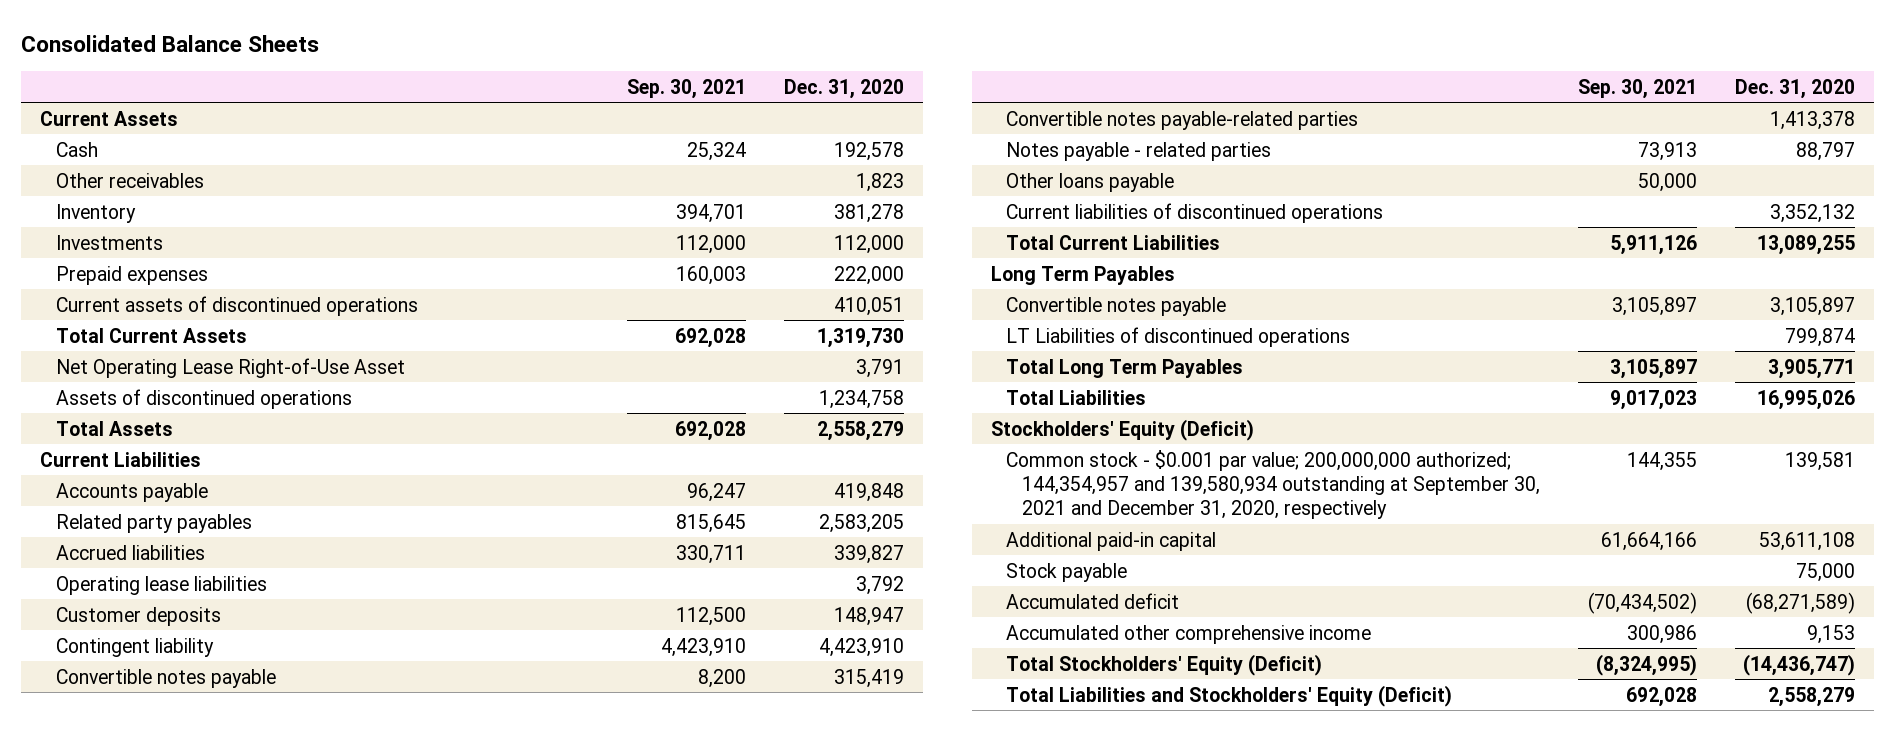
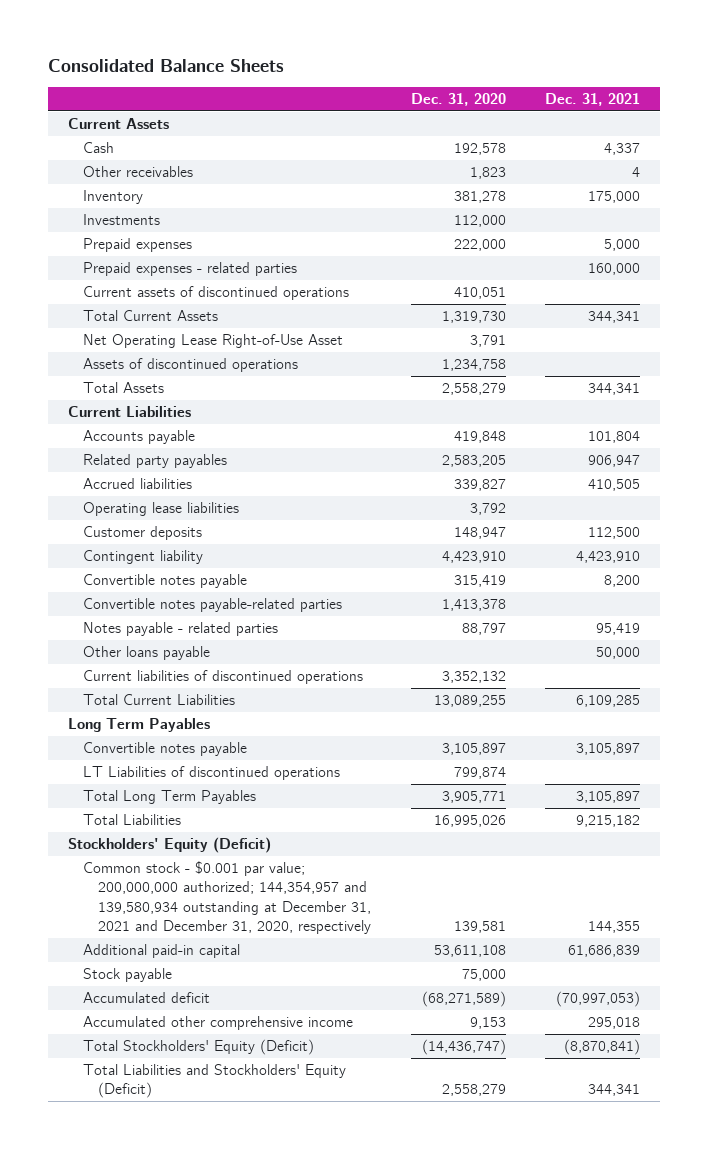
[626,78,746,99] Sep. 30, 2021 -> none
none -> [545,92,641,106] Dec. 31, 2021
none -> [82,262,297,277] Prepaid expenses - related parties
[1006,449,1540,520] Common stock - $0.001 par value; 200,000,000 authorized; 144,354,957 and 139,580,934 outstanding at September 30, 2021 and December 31, 2020, respectively -> [82,861,371,934] Common stock - $0.001 par value; 200,000,000 authorized; 144,354,957 and 139,580,934 outstanding at December 31, 2021 and December 31, 2020, respectively

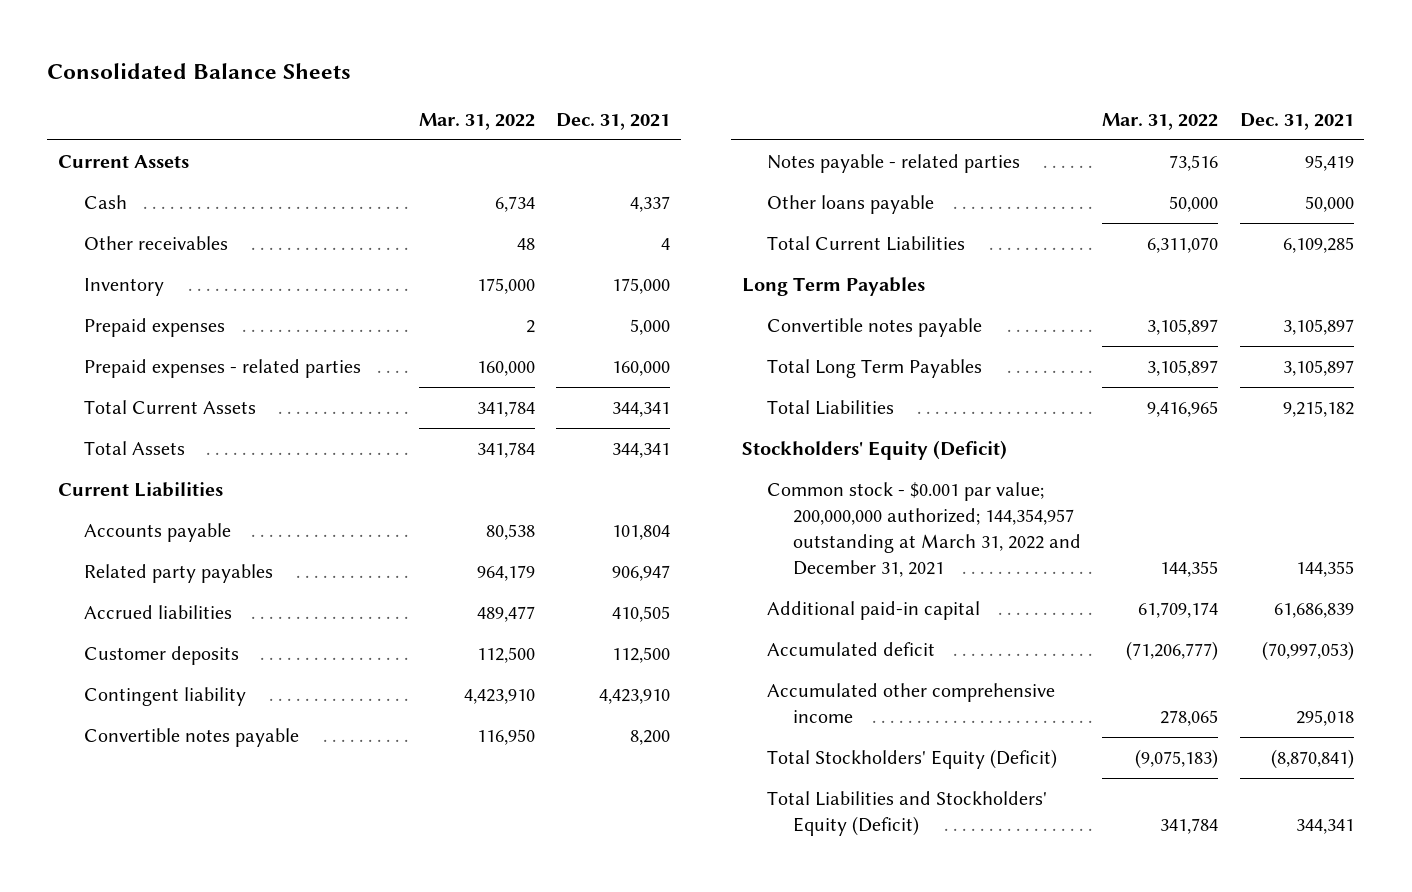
[410,92,506,106] Dec. 31, 2020 -> none
none -> [418,112,535,130] Mar. 31, 2022
[82,214,160,226] Investments -> none
[82,286,349,301] Current assets of discontinued operations -> none
[82,334,343,349] Net Operating Lease Right-of-Use Asset -> none
[82,358,298,373] Assets of discontinued operations -> none
[82,502,239,517] Operating lease liabilities -> none
[82,598,342,613] Convertible notes payable-related parties -> none
[82,670,363,685] Current liabilities of discontinued operations -> none
[82,766,340,781] LT Liabilities of discontinued operations -> none
[82,861,371,934] Common stock - $0.001 par value; 200,000,000 authorized; 144,354,957 and 139,580,934 outstanding at December 31, 2021 and December 31, 2020, respectively -> [767,481,1081,577] Common stock - $0.001 par value; 200,000,000 authorized; 144,354,957 outstanding at March 31, 2022 and December 31, 2021
[82,968,172,983] Stock payable -> none

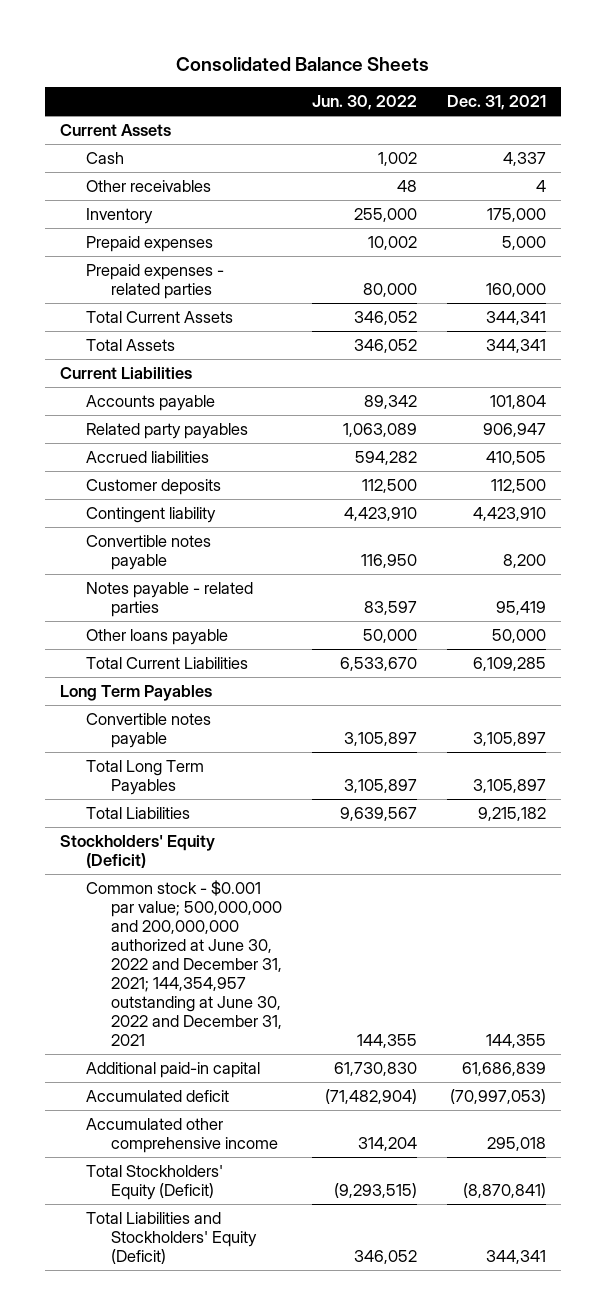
[418,112,535,130] Mar. 31, 2022 -> none
none -> [312,95,418,111] Jun. 30, 2022
[767,481,1081,577] Common stock - $0.001 par value; 200,000,000 authorized; 144,354,957 outstanding at March 31, 2022 and December 31, 2021 -> [85,880,283,1047] Common stock - $0.001 par value; 500,000,000 and 200,000,000 authorized at June 30, 2022 and December 31, 2021; 144,354,957 outstanding at June 30, 2022 and December 31, 2021

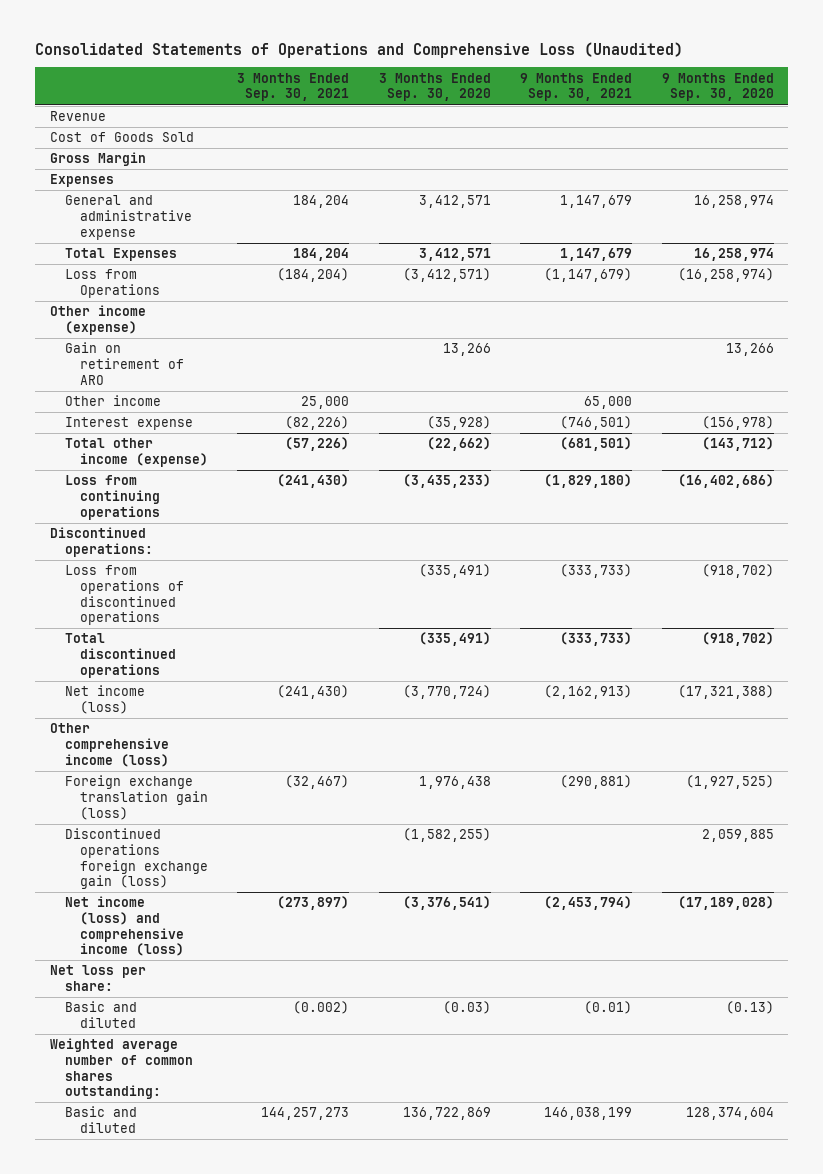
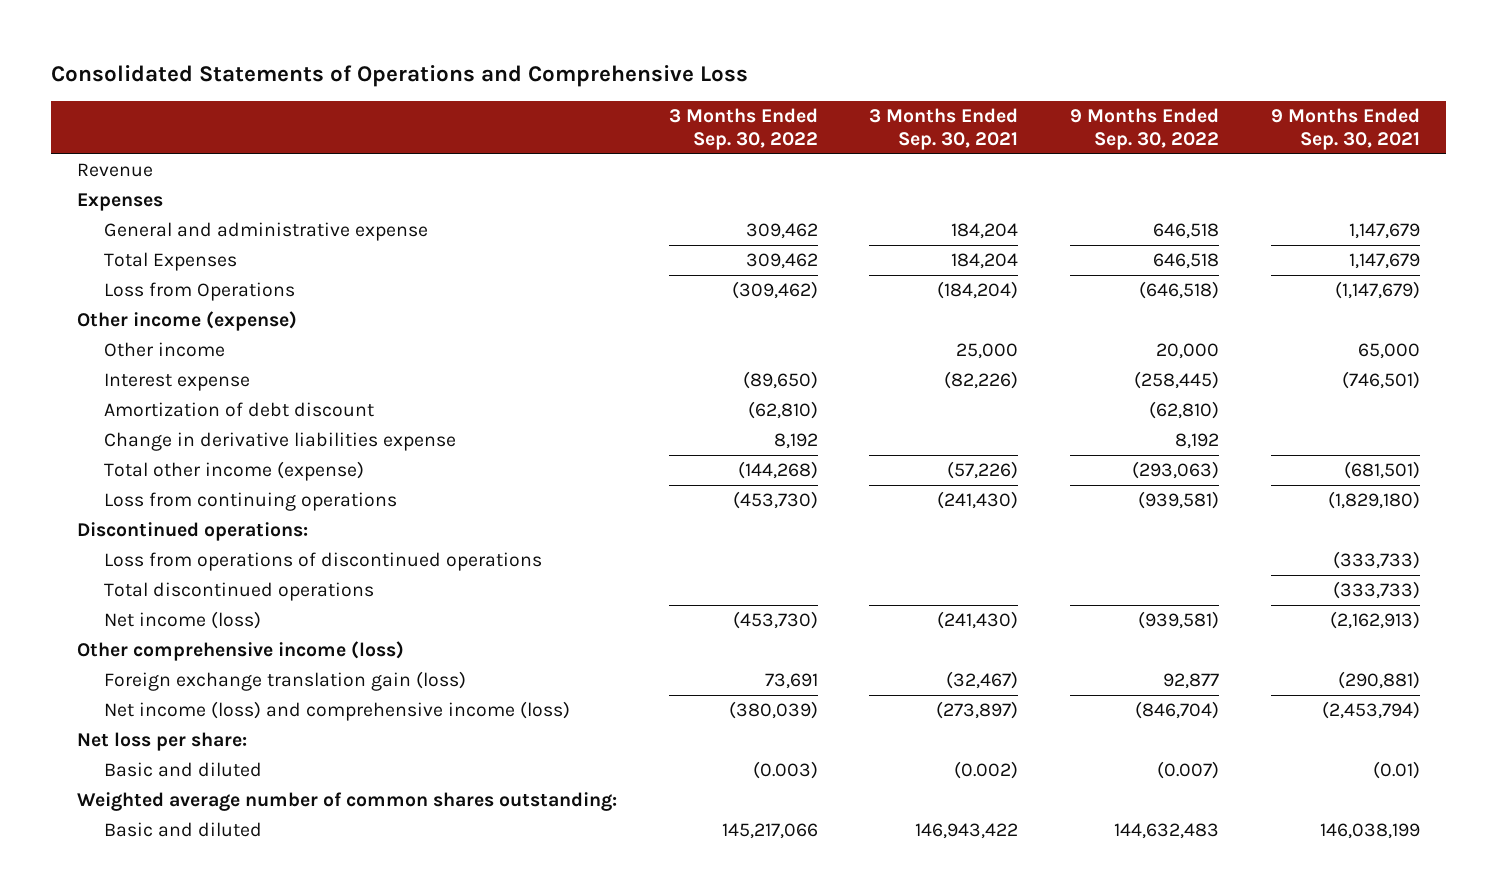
[35,41,684,58] Consolidated Statements of Operations and Comprehensive Loss (Unaudited) -> [50,65,748,88] Consolidated Statements of Operations and Comprehensive Loss
[378,72,491,102] 3 Months Ended Sep. 30, 2020 -> none
[661,72,774,102] 9 Months Ended Sep. 30, 2020 -> none
none -> [668,107,818,150] 3 Months Ended Sep. 30, 2022
none -> [1070,107,1220,150] 9 Months Ended Sep. 30, 2022
[49,132,194,143] Cost of Goods Sold -> none
[49,152,146,167] Gross Margin -> none
[64,342,184,385] Gain on retirement of ARO -> none
none -> [104,401,375,417] Amortization of debt discount
none -> [104,431,457,451] Change in derivative liabilities expense
[64,828,208,890] Discontinued operations foreign exchange gain (loss) -> none
[261,1107,350,1121] 144,257,273 -> [915,822,1019,839] 146,943,422

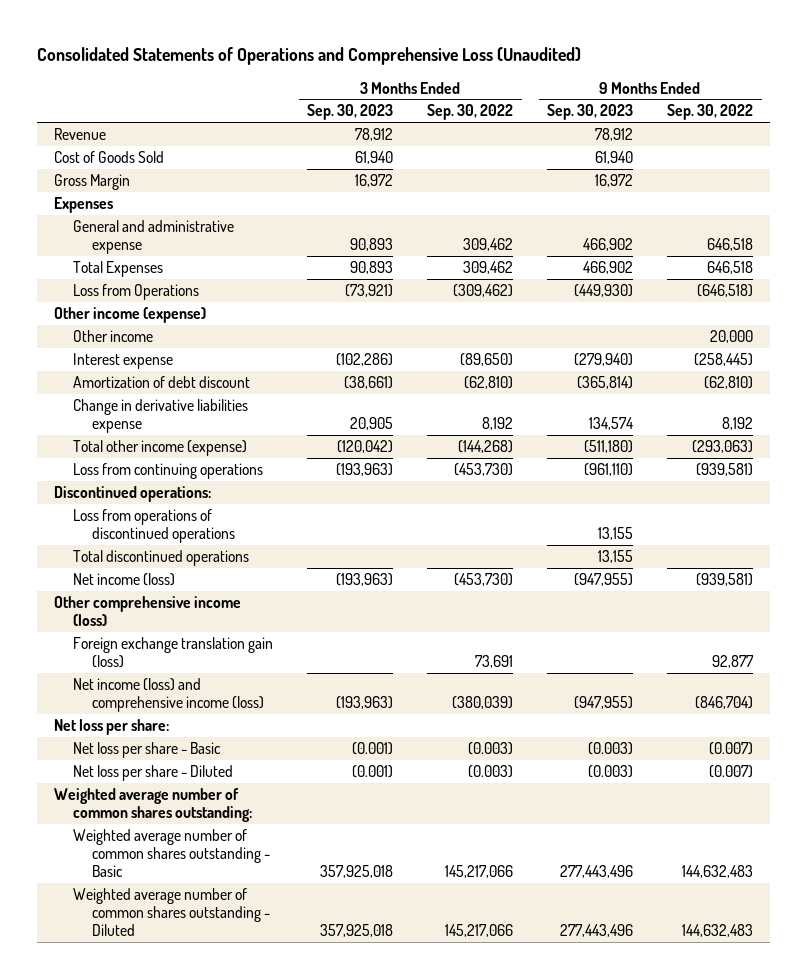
[50,65,748,88] Consolidated Statements of Operations and Comprehensive Loss -> [37,47,582,66] Consolidated Statements of Operations and Comprehensive Loss (Unaudited)
[869,107,1019,150] 3 Months Ended Sep. 30, 2021 -> none
[1270,107,1420,150] 9 Months Ended Sep. 30, 2021 -> none
none -> [307,104,394,121] Sep. 30, 2023
none -> [547,104,634,121] Sep. 30, 2023
none -> [54,151,165,164] Cost of Goods Sold
none -> [54,174,131,191] Gross Margin
[104,761,263,777] Basic and diluted -> [73,742,222,759] Net loss per share - Basic
none -> [73,765,234,782] Net loss per share - Diluted
[104,821,263,837] Basic and diluted -> [73,829,270,878] Weighted average number of common shares outstanding - Basic
none -> [73,888,270,937] Weighted average number of common shares outstanding - Diluted

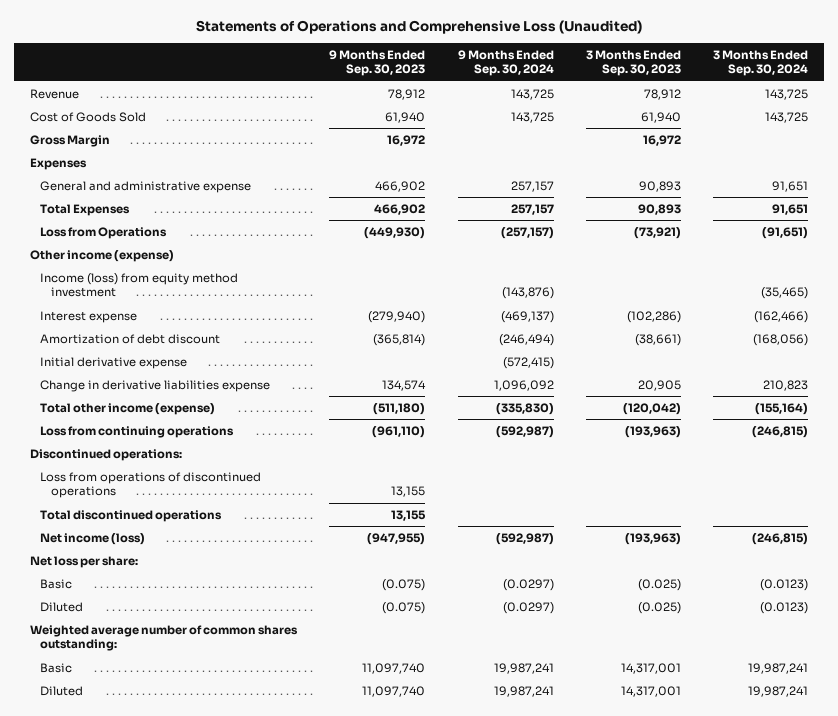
[37,47,582,66] Consolidated Statements of Operations and Comprehensive Loss (Unaudited) -> [196,20,643,35] Statements of Operations and Comprehensive Loss (Unaudited)
[427,104,514,121] Sep. 30, 2022 -> none
[667,104,754,121] Sep. 30, 2022 -> none
none -> [457,49,554,77] 9 Months Ended Sep. 30, 2024
none -> [713,49,809,77] 3 Months Ended Sep. 30, 2024
[73,330,154,343] Other income -> none
none -> [40,272,239,298] Income (loss) from equity method investment
none -> [40,356,188,369] Initial derivative expense
[54,596,242,627] Other comprehensive income (loss) -> none
[73,637,274,669] Foreign exchange translation gain (loss) -> none
[73,678,264,713] Net income (loss) and comprehensive income (loss) -> none
[73,742,222,759] Net loss per share - Basic -> [40,578,73,589] Basic
[352,742,394,756] (0.001) -> [637,578,681,591] (0.025)
[588,742,634,756] (0.003) -> [382,578,426,591] (0.075)
[73,765,234,782] Net loss per share - Diluted -> [40,601,84,612] Diluted
[352,765,394,779] (0.001) -> [637,601,681,614] (0.025)
[588,765,634,779] (0.003) -> [382,601,426,614] (0.075)
[73,829,270,878] Weighted average number of common shares outstanding - Basic -> none
[73,888,270,937] Weighted average number of common shares outstanding - Diluted -> none
none -> [40,662,73,673] Basic
none -> [40,685,84,696] Diluted

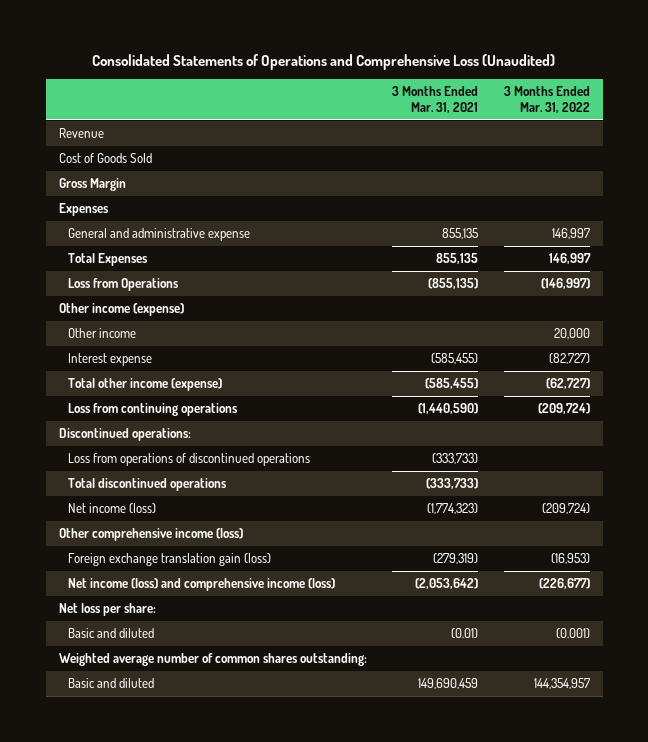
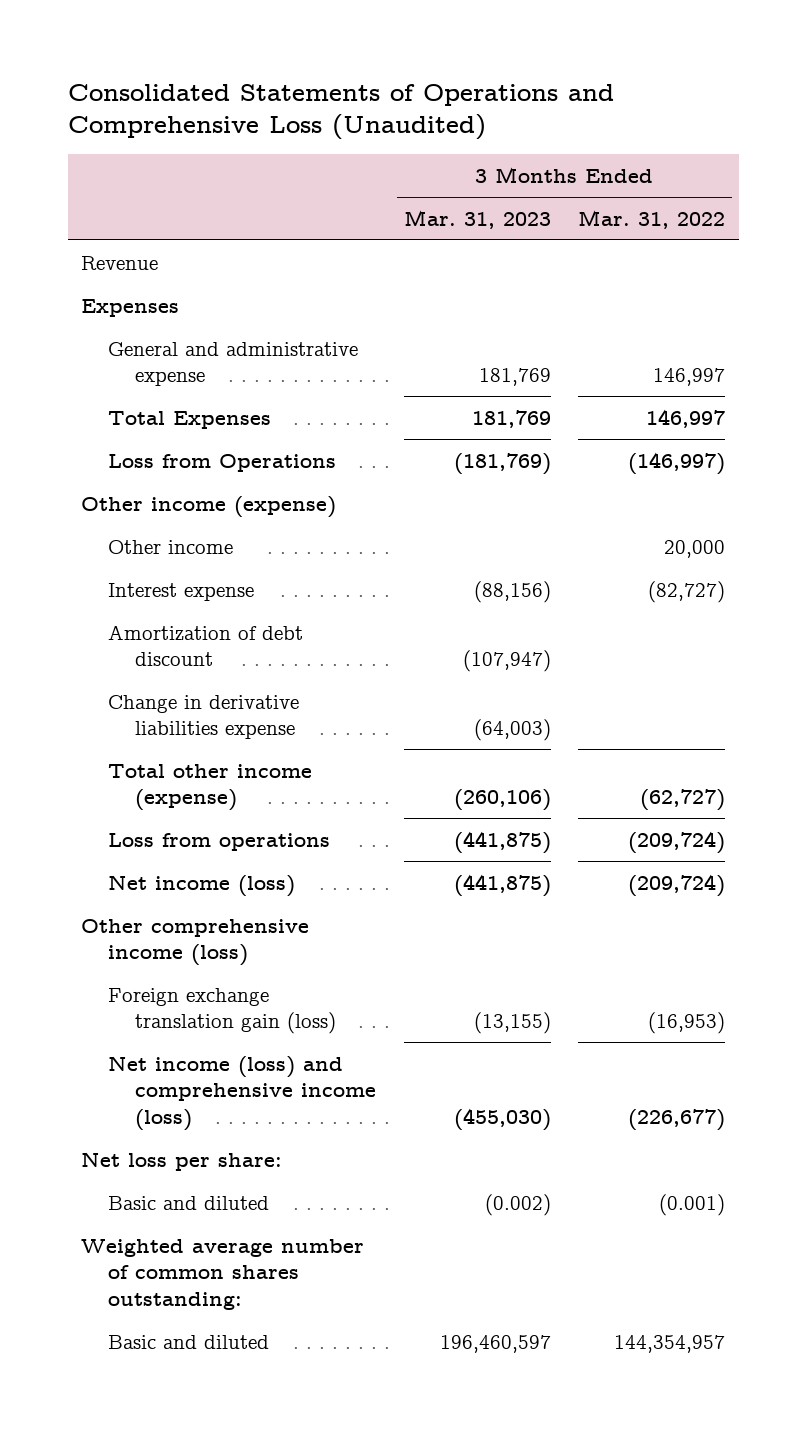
[392,86,479,114] 3 Months Ended Mar. 31, 2021 -> none
none -> [403,209,551,229] Mar. 31, 2023
[58,153,152,164] Cost of Goods Sold -> none
[58,178,126,192] Gross Margin -> none
none -> [108,624,304,667] Amortization of debt discount
none -> [108,694,300,740] Change in derivative liabilities expense
[58,428,191,442] Discontinued operations: -> none
[67,453,310,467] Loss from operations of discontinued operations -> none
[67,478,227,492] Total discontinued operations -> none
[67,403,238,417] Loss from continuing operations -> [108,832,331,851] Loss from operations

